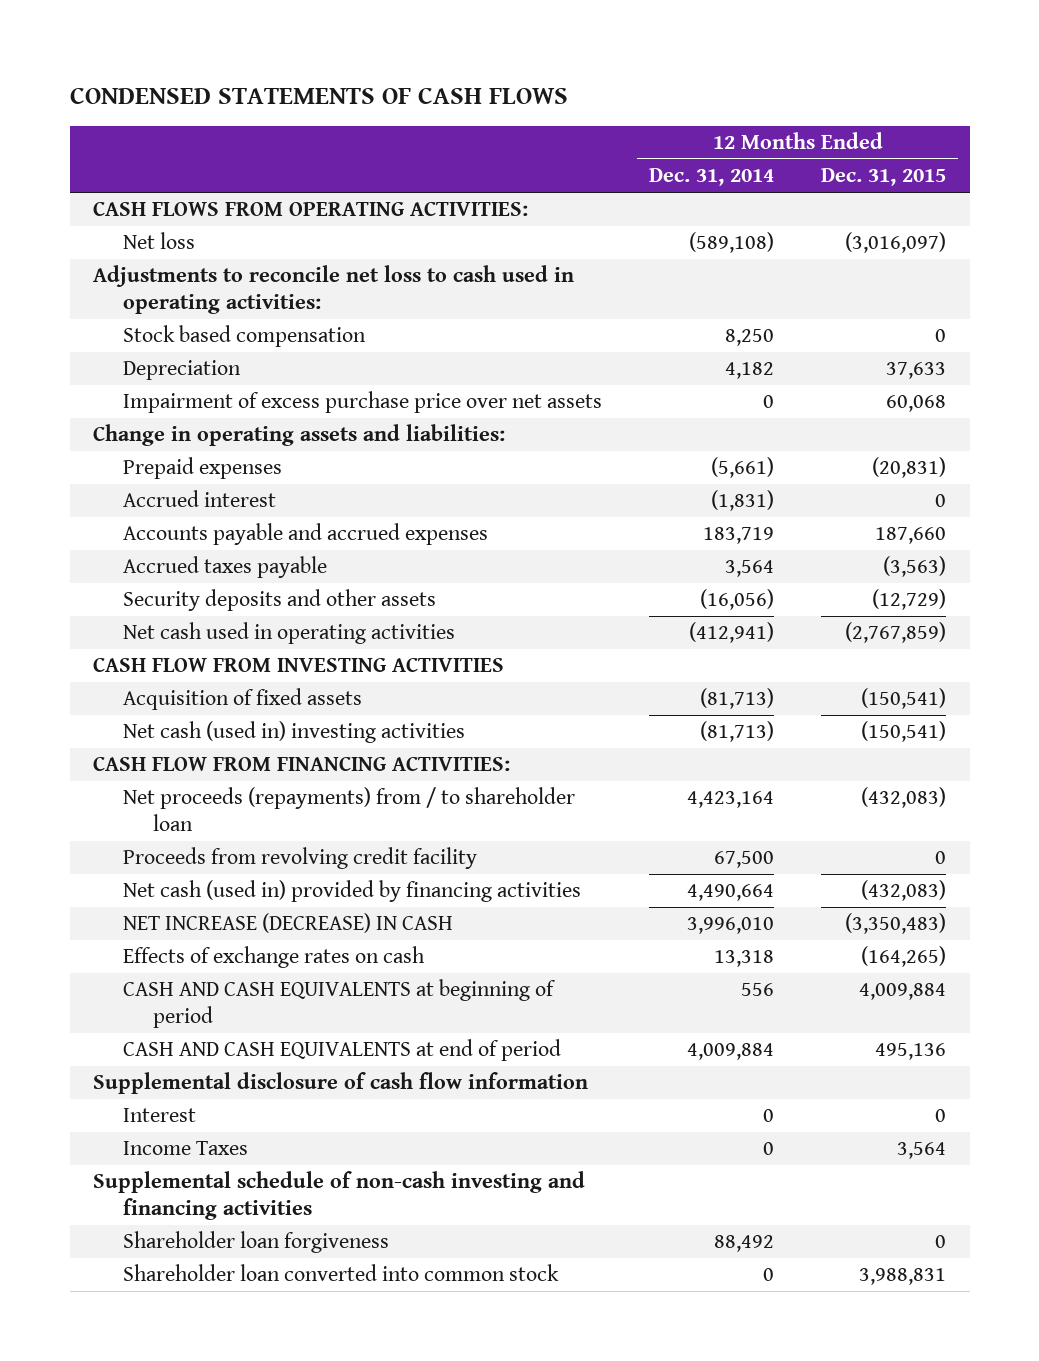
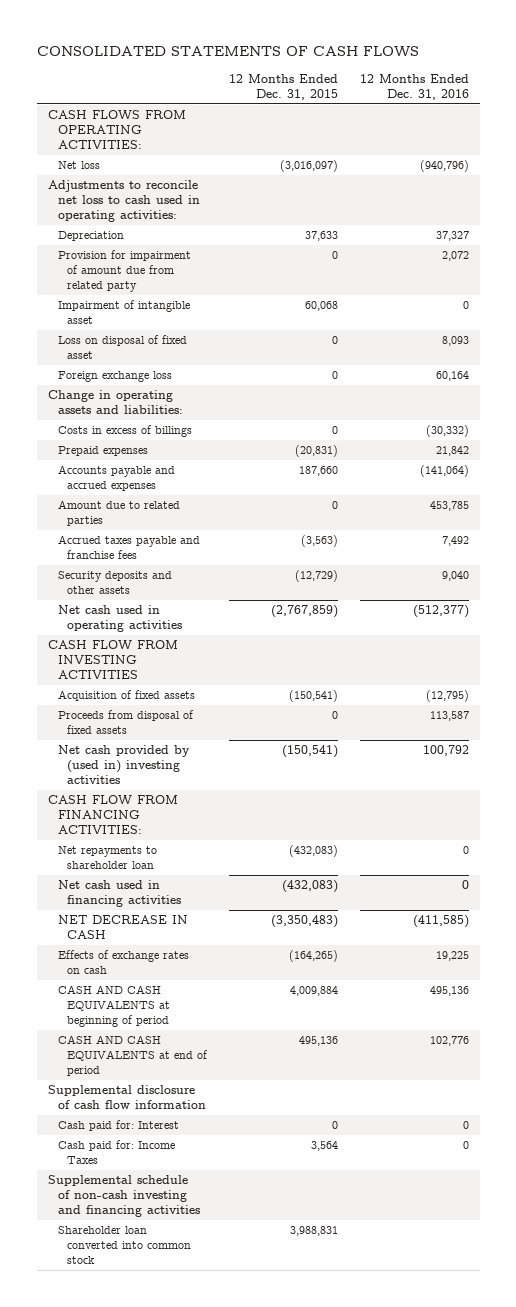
[69,86,568,104] CONDENSED STATEMENTS OF CASH FLOWS -> [36,45,419,56] CONSOLIDATED STATEMENTS OF CASH FLOWS
[649,168,775,187] Dec. 31, 2014 -> none
none -> [359,73,469,100] 12 Months Ended Dec. 31, 2016
[123,325,367,348] Stock based compensation -> none
none -> [57,250,191,293] Provision for impairment of amount due from related party
[123,391,603,414] Impairment of excess purchase price over net assets -> [57,300,190,325] Impairment of intangible asset
none -> [57,335,187,360] Loss on disposal of fixed asset
none -> [57,371,172,383] Foreign exchange loss
none -> [57,425,192,438] Costs in excess of billings
[123,490,277,508] Accrued interest -> none
none -> [57,500,180,527] Amount due to related parties
[123,556,328,579] Accrued taxes payable -> [57,535,200,560] Accrued taxes payable and franchise fees
none -> [57,710,194,735] Proceeds from disposal of fixed assets
[123,721,466,744] Net cash (used in) investing activities -> [57,745,190,785] Net cash provided by (used in) investing activities
[123,847,478,870] Proceeds from revolving credit facility -> none
[123,787,576,831] Net proceeds (repayments) from / to shareholder loan -> [57,846,157,870] Net repayments to shareholder loan
[123,880,582,903] Net cash (used in) provided by financing activities -> [57,880,182,908] Net cash used in financing activities
[123,913,454,934] NET INCREASE (DECREASE) IN CASH -> [57,915,188,940] NET DECREASE IN CASH
[123,1108,197,1123] Interest -> [57,1120,179,1132] Cash paid for: Interest
[123,1141,249,1156] Income Taxes -> [57,1140,175,1165] Cash paid for: Income Taxes
[123,1231,390,1254] Shareholder loan forgiveness -> none

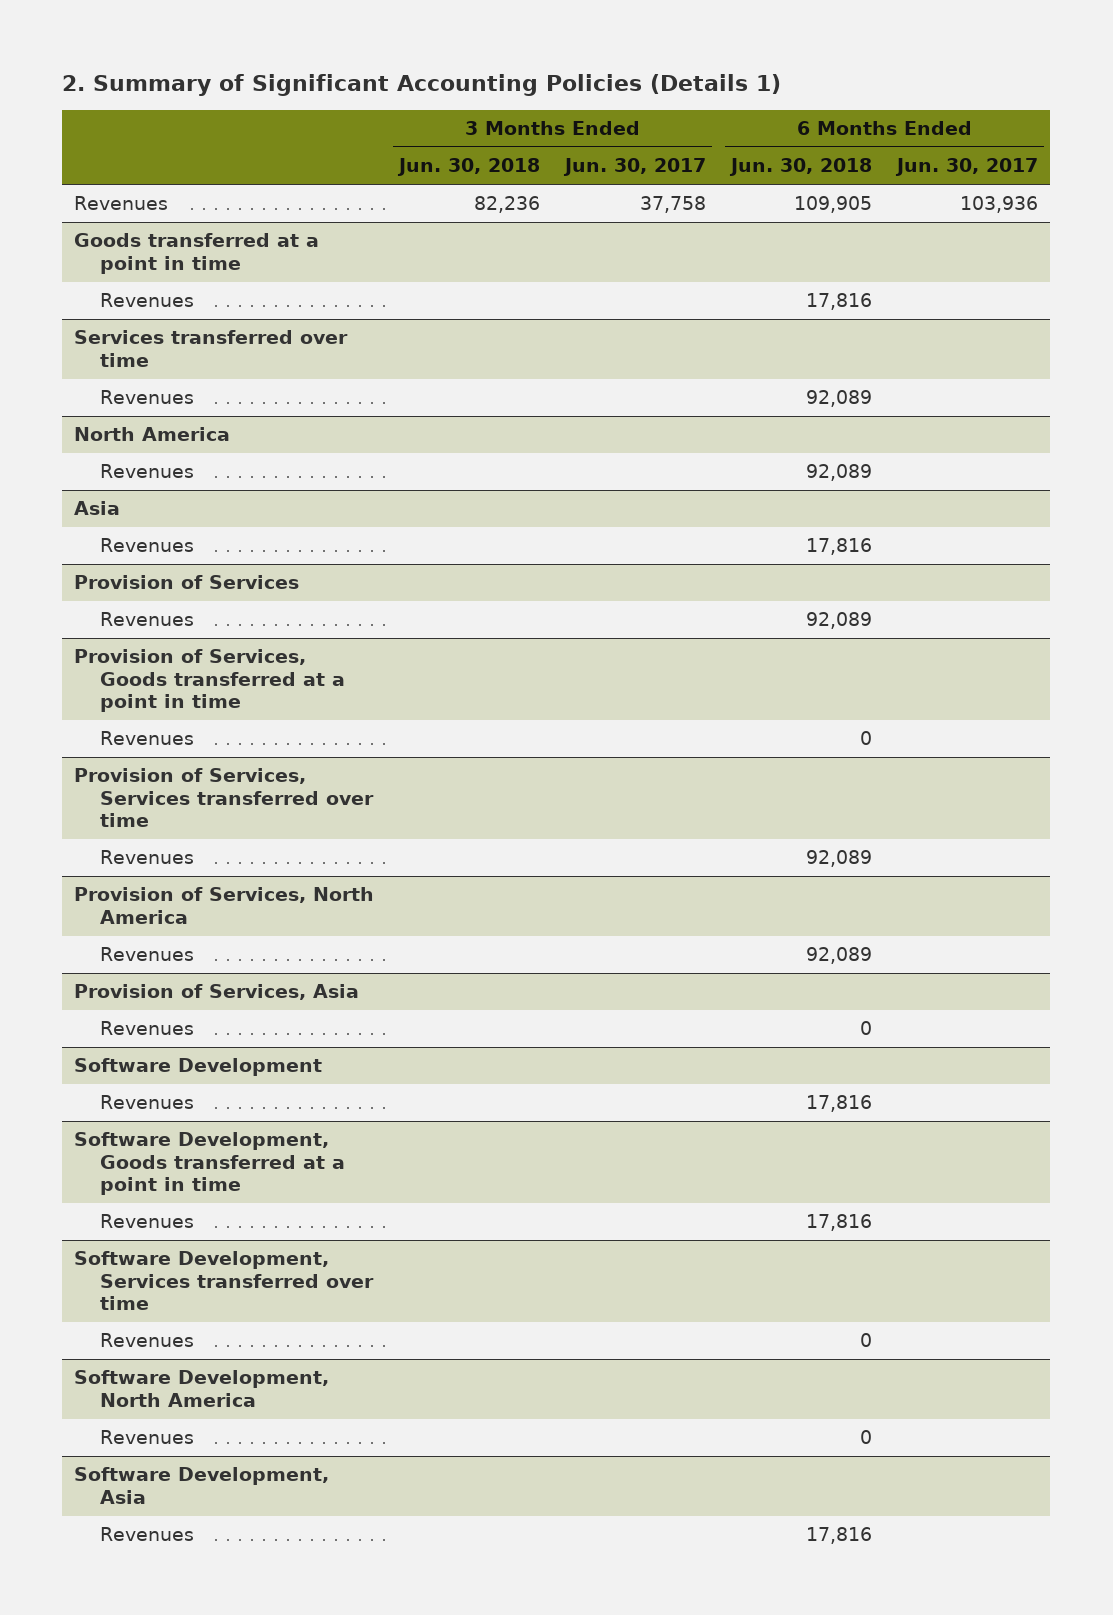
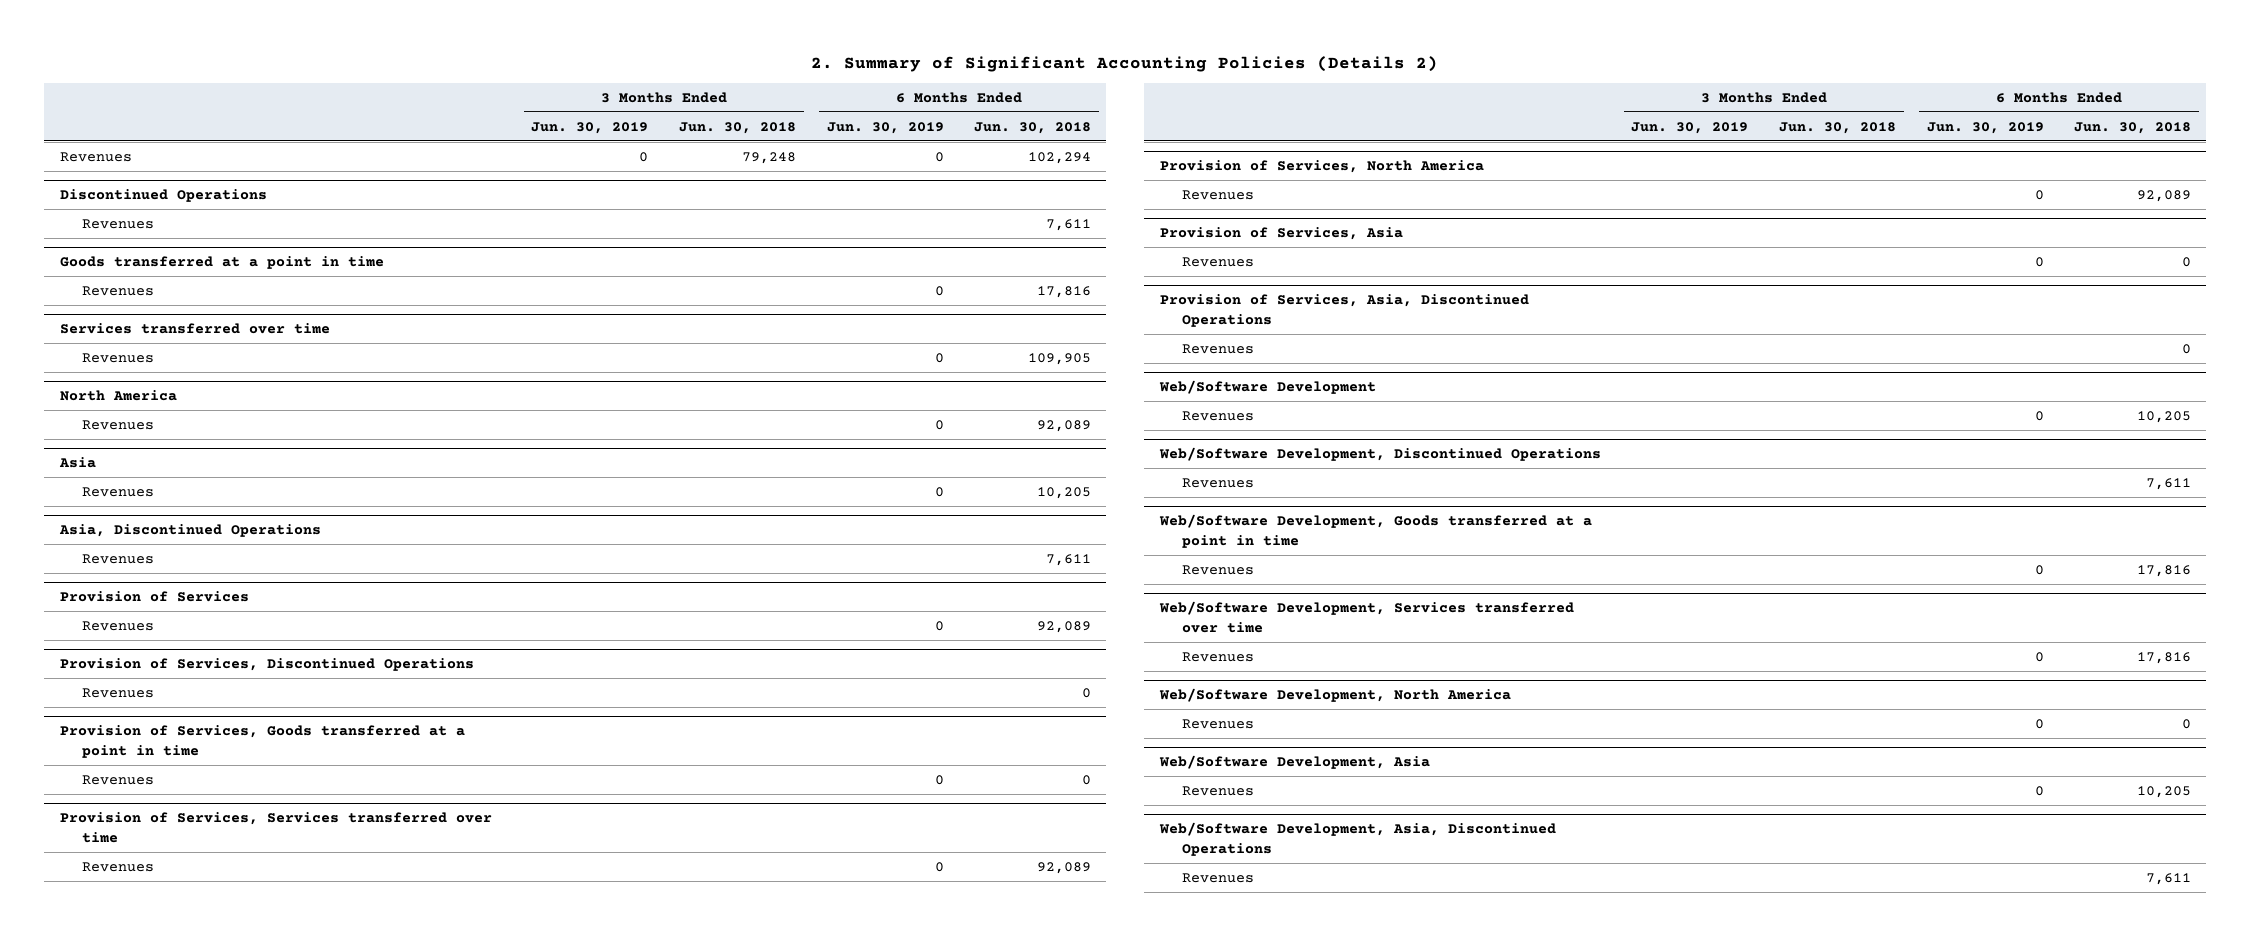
[62,73,782,96] 2. Summary of Significant Accounting Policies (Details 1) -> [811,56,1439,73] 2. Summary of Significant Accounting Policies (Details 2)
[563,158,707,177] Jun. 30, 2017 -> none
[895,158,1039,177] Jun. 30, 2017 -> none
none -> [531,121,649,134] Jun. 30, 2019
none -> [826,121,944,134] Jun. 30, 2019
[474,196,541,214] 82,236 -> [741,151,796,164] 79,248
[794,196,873,214] 109,905 -> [1028,151,1092,164] 102,294
none -> [59,189,267,203] Discontinued Operations
none -> [81,218,154,229] Revenues
[806,390,873,408] 92,089 -> [1028,352,1092,365] 109,905
[806,538,873,556] 17,816 -> [1037,486,1092,499] 10,205
none -> [58,524,321,538] Asia, Discontinued Operations
none -> [81,553,154,564] Revenues
none -> [59,658,474,672] Provision of Services, Discontinued Operations
none -> [81,687,154,698] Revenues
none -> [1159,294,1529,327] Provision of Services, Asia, Discontinued Operations
none -> [1181,343,1254,354] Revenues
[74,1058,323,1077] Software Development -> [1158,380,1376,395] Web/Software Development
none -> [1181,410,1254,421] Revenues
none -> [1158,447,1601,462] Web/Software Development, Discontinued Operations
none -> [1181,477,1254,488] Revenues
none -> [1158,514,1592,548] Web/Software Development, Goods transferred at a point in time
[74,1132,346,1196] Software Development, Goods transferred at a point in time -> none
none -> [1158,601,1574,633] Web/Software Development, Services transferred over time
[74,1251,375,1311] Software Development, Services transferred over time -> none
[100,1333,195,1348] Revenues -> none
[74,1370,330,1407] Software Development, North America -> [1158,688,1511,703] Web/Software Development, North America
[74,1467,330,1504] Software Development, Asia -> [1158,755,1430,770] Web/Software Development, Asia
[806,1527,873,1545] 17,816 -> [2137,785,2192,798] 10,205
none -> [1158,822,1556,856] Web/Software Development, Asia, Discontinued Operations
none -> [1181,872,1254,883] Revenues

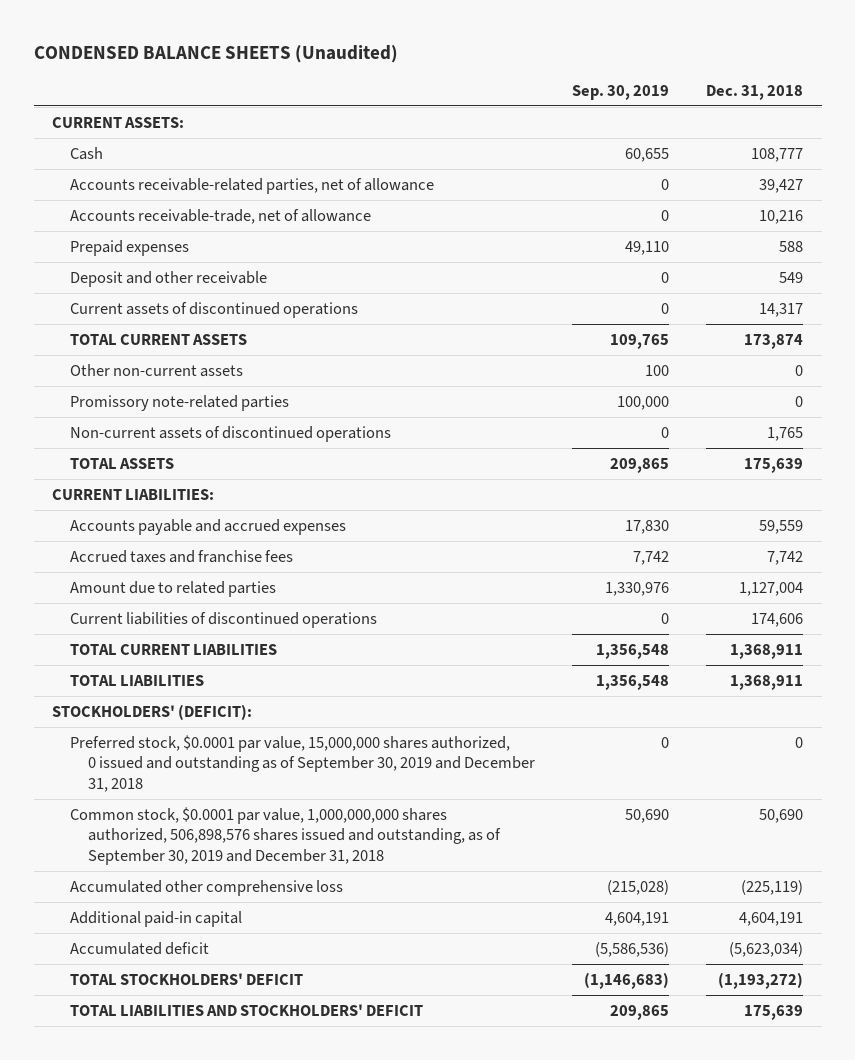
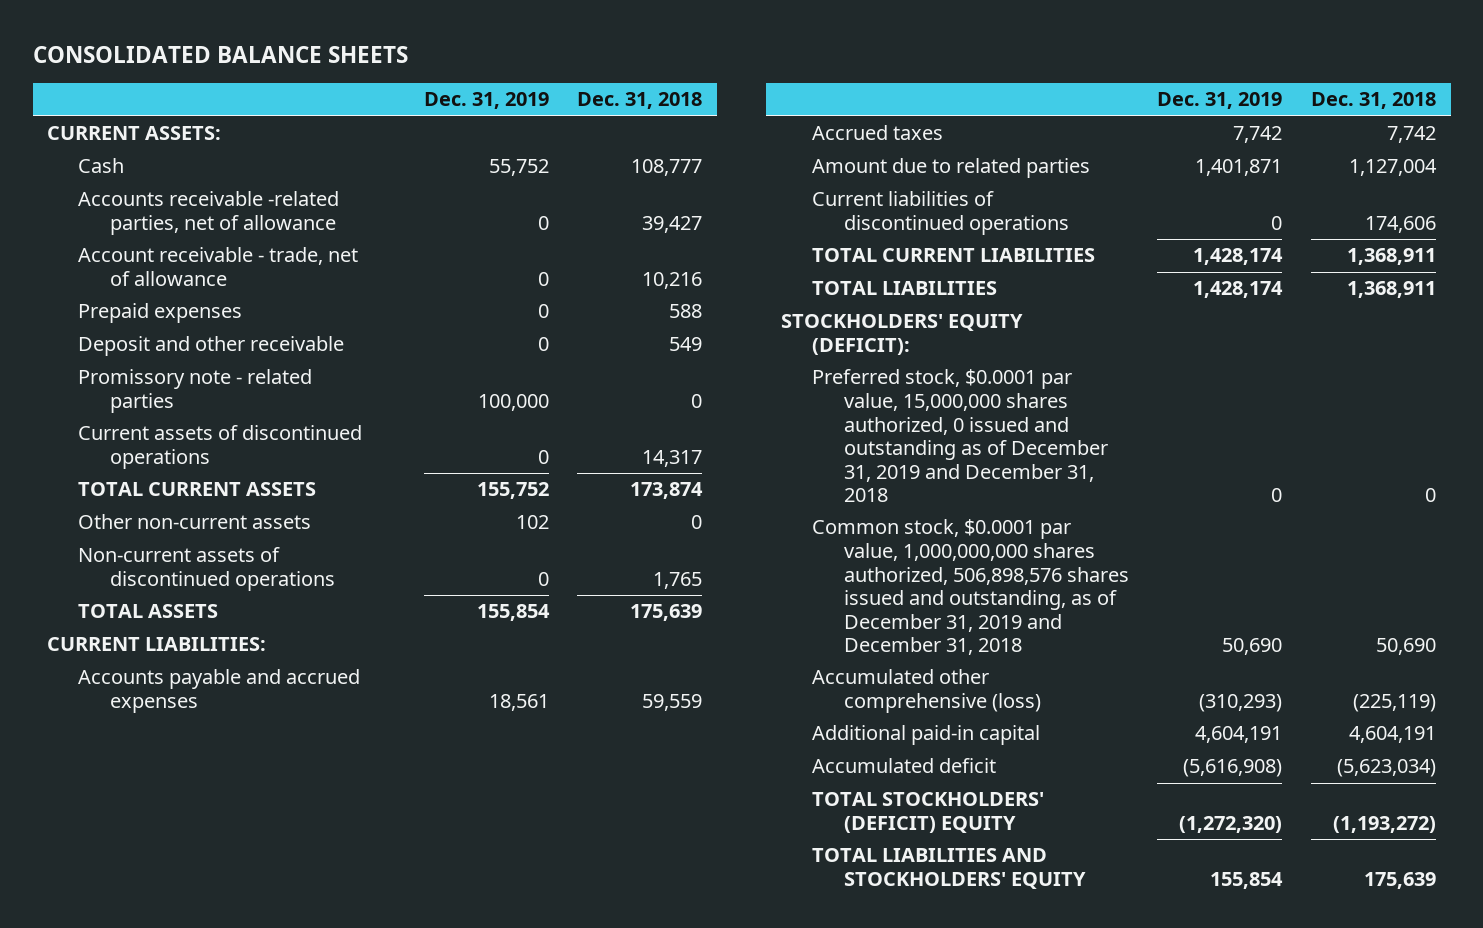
[33,44,398,63] CONDENSED BALANCE SHEETS (Unaudited) -> [32,46,408,64] CONSOLIDATED BALANCE SHEETS
[572,85,670,101] Sep. 30, 2019 -> none
none -> [423,92,549,110] Dec. 31, 2019
[70,177,435,194] Accounts receivable-related parties, net of allowance -> [78,191,340,235] Accounts receivable -related parties, net of allowance
[70,208,372,224] Accounts receivable-trade, net of allowance -> [78,247,359,286] Account receivable - trade, net of allowance
none -> [78,369,313,413] Promissory note - related parties
[70,394,290,411] Promissory note-related parties -> none
[70,549,294,563] Accrued taxes and franchise fees -> [812,125,944,141] Accrued taxes
[52,703,253,720] STOCKHOLDERS' (DEFICIT): -> [780,314,1023,355] STOCKHOLDERS' EQUITY (DEFICIT):
[70,734,536,793] Preferred stock, $0.0001 par value, 15,000,000 shares authorized, 0 issued and outstanding as of September 30, 2019 and December 31, 2018 -> [812,369,1108,503] Preferred stock, $0.0001 par value, 15,000,000 shares authorized, 0 issued and outstanding as of December 31, 2019 and December 31, 2018
[70,806,502,866] Common stock, $0.0001 par value, 1,000,000,000 shares authorized, 506,898,576 shares issued and outstanding, as of September 30, 2019 and December 31, 2018 -> [812,519,1129,656] Common stock, $0.0001 par value, 1,000,000,000 shares authorized, 506,898,576 shares issued and outstanding, as of December 31, 2019 and December 31, 2018
[70,879,344,896] Accumulated other comprehensive loss -> [812,669,1041,713] Accumulated other comprehensive (loss)
[70,972,304,985] TOTAL STOCKHOLDERS' DEFICIT -> [812,792,1045,833] TOTAL STOCKHOLDERS' (DEFICIT) EQUITY
[70,1003,424,1016] TOTAL LIABILITIES AND STOCKHOLDERS' DEFICIT -> [812,848,1086,889] TOTAL LIABILITIES AND STOCKHOLDERS' EQUITY

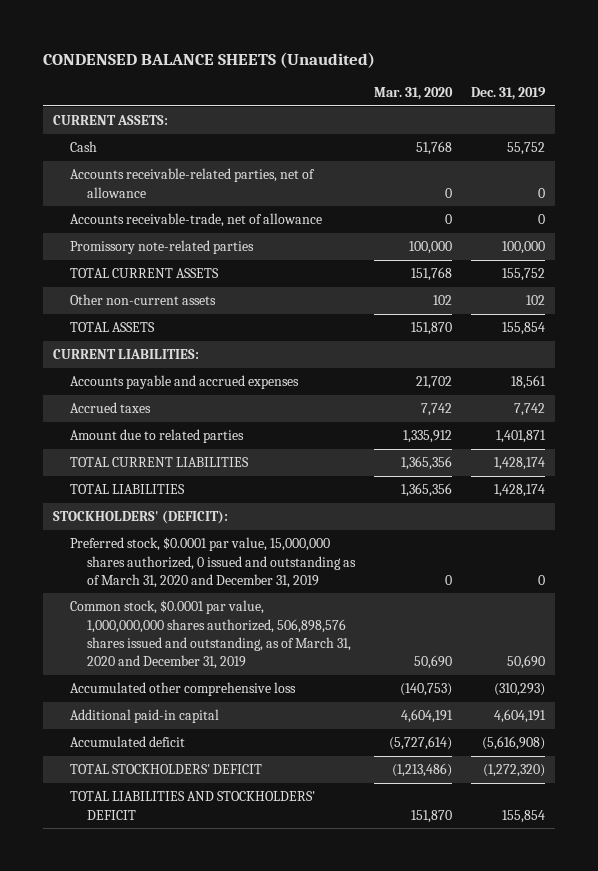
[32,46,408,64] CONSOLIDATED BALANCE SHEETS -> [43,52,376,69] CONDENSED BALANCE SHEETS (Unaudited)
[577,92,703,110] Dec. 31, 2018 -> none
none -> [374,87,454,101] Mar. 31, 2020
[78,303,243,324] Prepaid expenses -> none
[78,336,345,357] Deposit and other receivable -> none
[78,425,363,469] Current assets of discontinued operations -> none
[78,191,340,235] Accounts receivable -related parties, net of allowance -> [69,168,315,198] Accounts receivable-related parties, net of allowance
[78,247,359,286] Account receivable - trade, net of allowance -> [69,213,322,228] Accounts receivable-trade, net of allowance
[78,369,313,413] Promissory note - related parties -> [69,240,254,255] Promissory note-related parties
[78,547,336,591] Non-current assets of discontinued operations -> none
[812,191,1069,235] Current liabilities of discontinued operations -> none
[780,314,1023,355] STOCKHOLDERS' EQUITY (DEFICIT): -> [52,510,228,525] STOCKHOLDERS' (DEFICIT):
[812,369,1108,503] Preferred stock, $0.0001 par value, 15,000,000 shares authorized, 0 issued and outstanding as of December 31, 2019 and December 31, 2018 -> [69,537,356,588] Preferred stock, $0.0001 par value, 15,000,000 shares authorized, 0 issued and outstanding as of March 31, 2020 and December 31, 2019
[812,519,1129,656] Common stock, $0.0001 par value, 1,000,000,000 shares authorized, 506,898,576 shares issued and outstanding, as of December 31, 2019 and December 31, 2018 -> [69,600,351,670] Common stock, $0.0001 par value, 1,000,000,000 shares authorized, 506,898,576 shares issued and outstanding, as of March 31, 2020 and December 31, 2019
[812,669,1041,713] Accumulated other comprehensive (loss) -> [69,682,296,697] Accumulated other comprehensive loss
[812,792,1045,833] TOTAL STOCKHOLDERS' (DEFICIT) EQUITY -> [69,764,262,775] TOTAL STOCKHOLDERS' DEFICIT
[812,848,1086,889] TOTAL LIABILITIES AND STOCKHOLDERS' EQUITY -> [69,791,315,820] TOTAL LIABILITIES AND STOCKHOLDERS' DEFICIT

